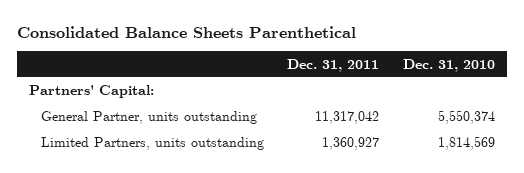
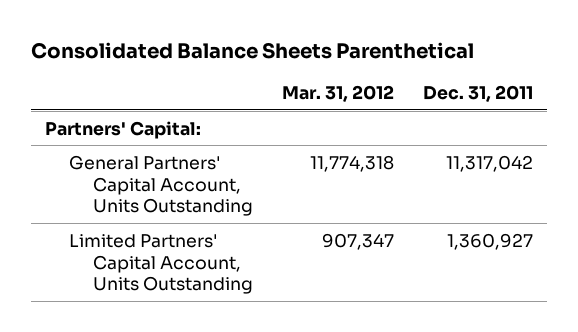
[402,58,495,72] Dec. 31, 2010 -> none
none -> [282,85,395,103] Mar. 31, 2012
[40,111,257,125] General Partner, units outstanding -> [69,154,254,217] General Partners' Capital Account, Units Outstanding
[40,137,264,151] Limited Partners, units outstanding -> [69,233,254,295] Limited Partners' Capital Account, Units Outstanding

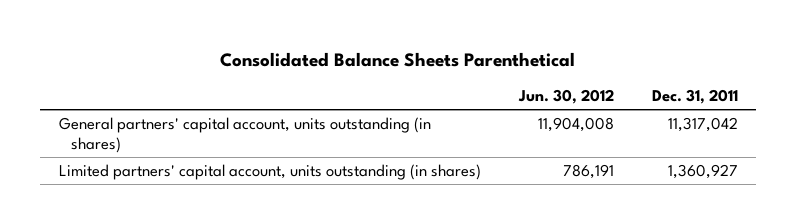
[282,85,395,103] Mar. 31, 2012 -> none
none -> [517,88,614,104] Jun. 30, 2012
[45,120,202,139] Partners' Capital: -> none
[69,154,254,217] General Partners' Capital Account, Units Outstanding -> [58,116,431,153] General partners' capital account, units outstanding (in shares)
[69,233,254,295] Limited Partners' Capital Account, Units Outstanding -> [58,163,481,180] Limited partners' capital account, units outstanding (in shares)

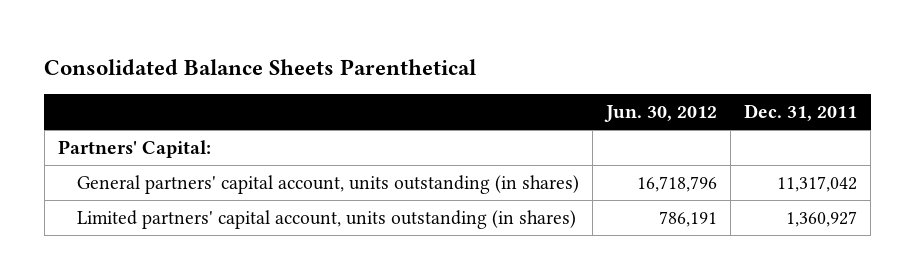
none -> [57,139,211,158] Partners' Capital:
[537,116,614,132] 11,904,008 -> [637,175,718,192] 16,718,796

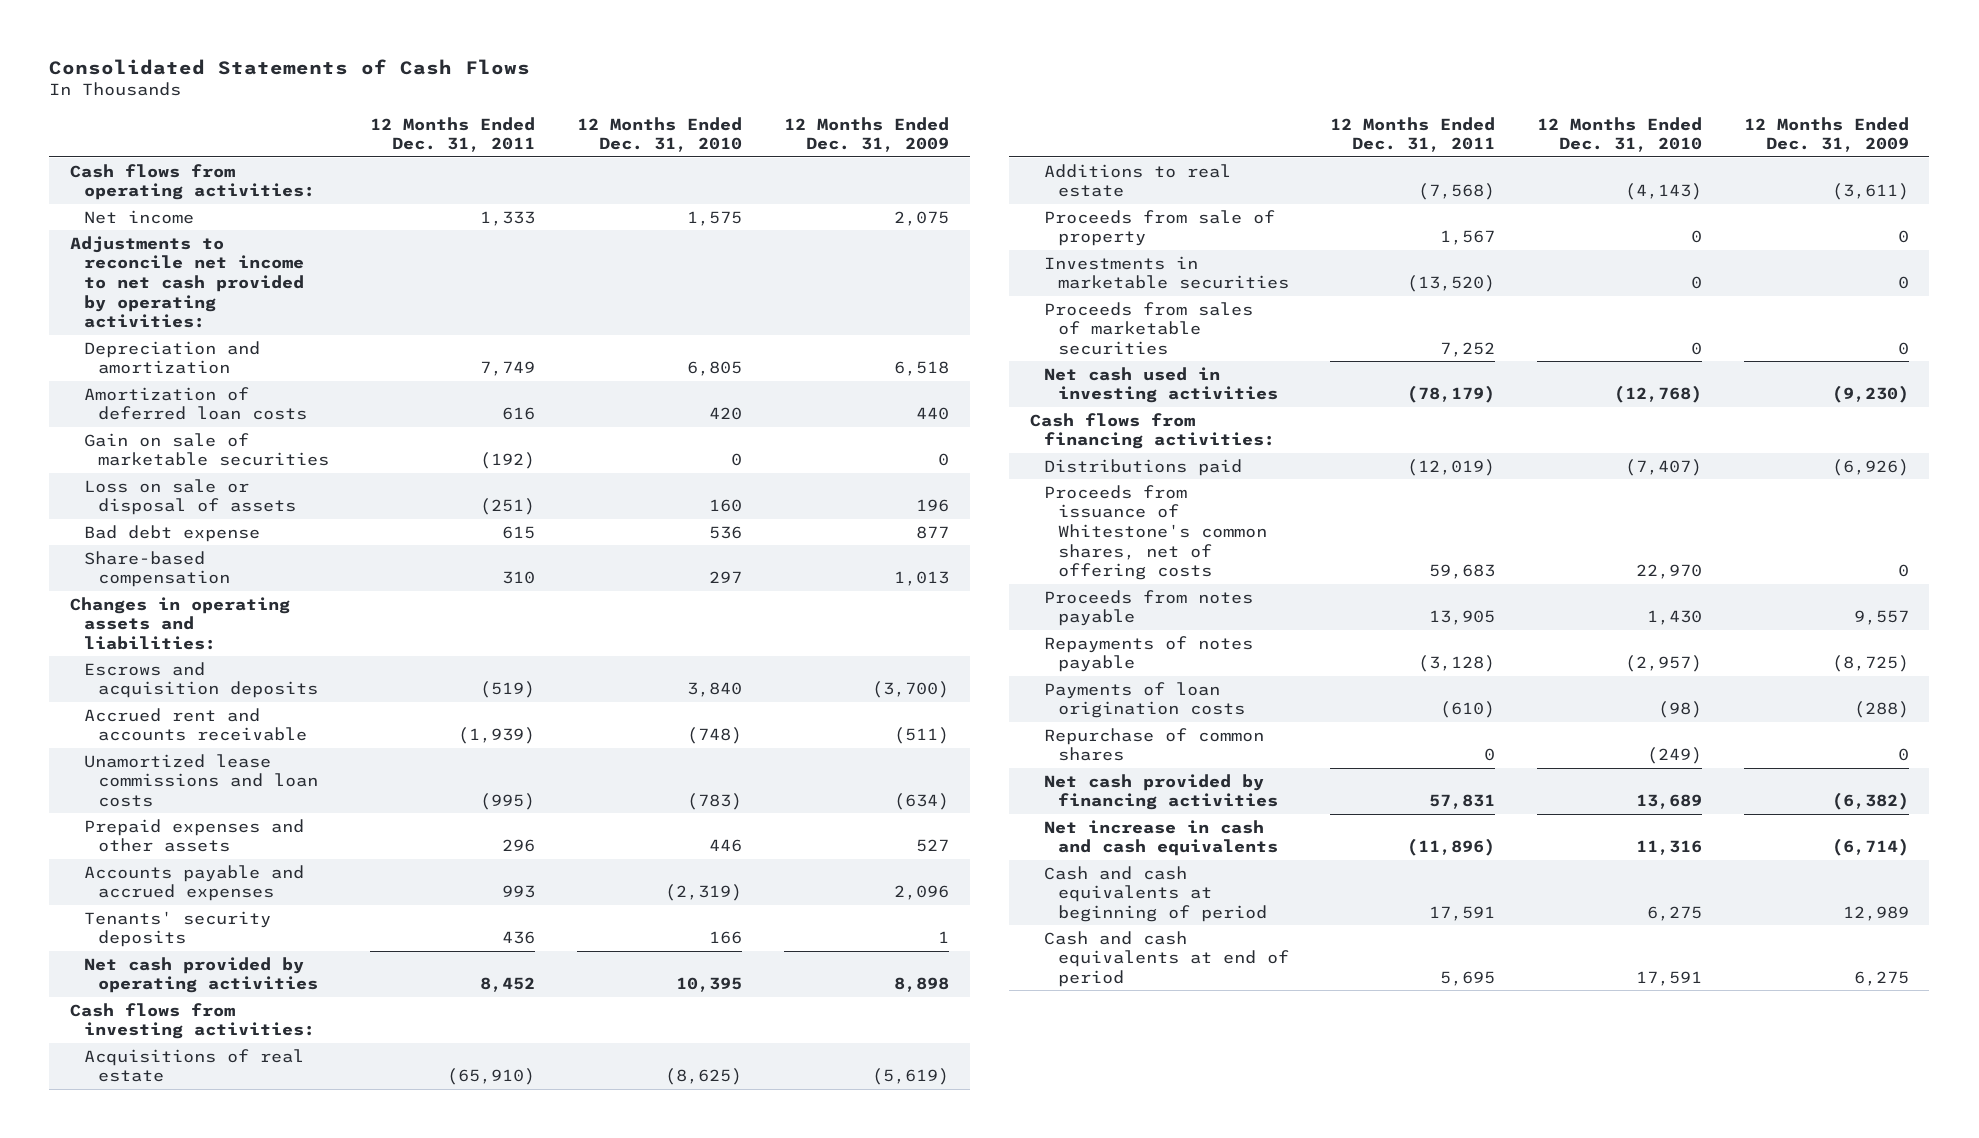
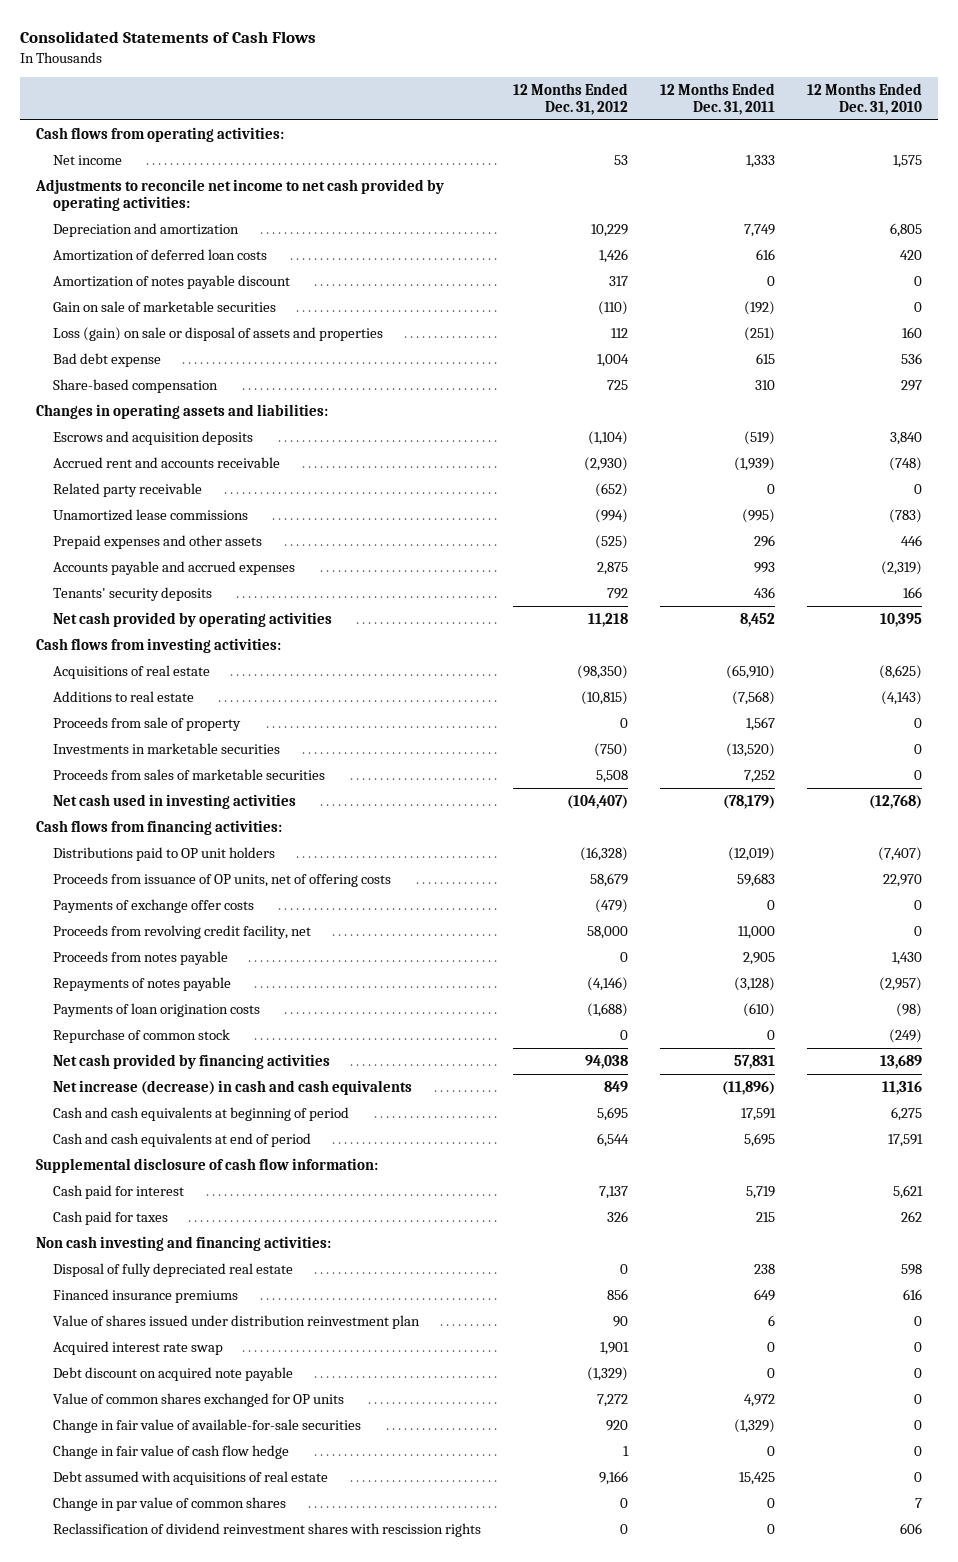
[783,116,949,153] 12 Months Ended Dec. 31, 2009 -> none
none -> [512,82,628,116] 12 Months Ended Dec. 31, 2012
none -> [52,274,290,289] Amortization of notes payable discount
[83,478,296,516] Loss on sale or disposal of assets -> [52,326,383,341] Loss (gain) on sale or disposal of assets and properties
none -> [52,482,202,497] Related party receivable
[83,753,318,807] Unamortized lease commissions and loan costs -> [52,508,248,521] Unamortized lease commissions
[1043,458,1242,476] Distributions paid -> [52,846,275,861] Distributions paid to OP unit holders
[1043,484,1267,581] Proceeds from issuance of Whitestone's common shares, net of offering costs -> [52,872,391,887] Proceeds from issuance of OP units, net of offering costs
none -> [52,898,254,913] Payments of exchange offer costs
none -> [52,924,311,939] Proceeds from revolving credit facility, net
[1429,610,1496,626] 13,905 -> [742,951,775,965] 2,905
[1043,727,1264,762] Repurchase of common shares -> [52,1028,230,1043] Repurchase of common stock
[1043,819,1278,857] Net increase in cash and cash equivalents -> [52,1079,412,1095] Net increase (decrease) in cash and cash equivalents
none -> [36,1157,379,1173] Supplemental disclosure of cash flow information:
none -> [52,1184,184,1199] Cash paid for interest
none -> [52,1210,168,1225] Cash paid for taxes
none -> [36,1235,332,1251] Non cash investing and financing activities:
none -> [52,1262,293,1277] Disposal of fully depreciated real estate
none -> [52,1288,238,1303] Financed insurance premiums
none -> [52,1314,420,1329] Value of shares issued under distribution reinvestment plan
none -> [52,1340,223,1355] Acquired interest rate swap
none -> [52,1366,293,1381] Debt discount on acquired note payable
none -> [52,1392,344,1407] Value of common shares exchanged for OP units
none -> [52,1418,361,1433] Change in fair value of available-for-sale securities
none -> [52,1444,289,1459] Change in fair value of cash flow hedge
none -> [52,1470,328,1485] Debt assumed with acquisitions of real estate
none -> [52,1496,286,1511] Change in par value of common shares
none -> [52,1522,481,1537] Reclassification of dividend reinvestment shares with rescission rights

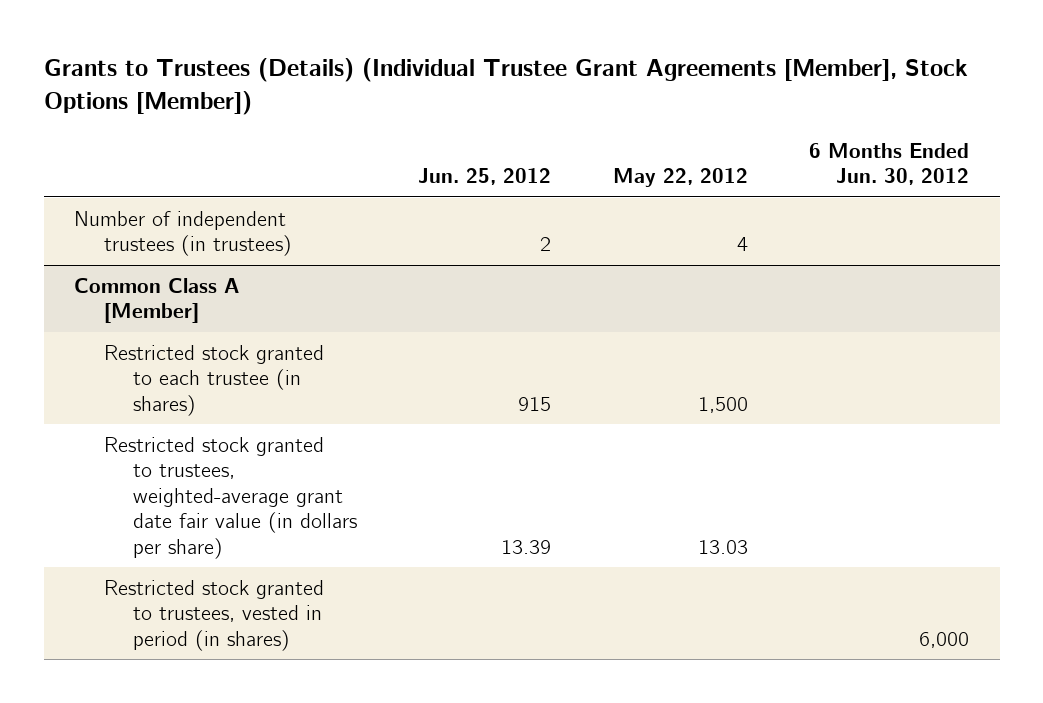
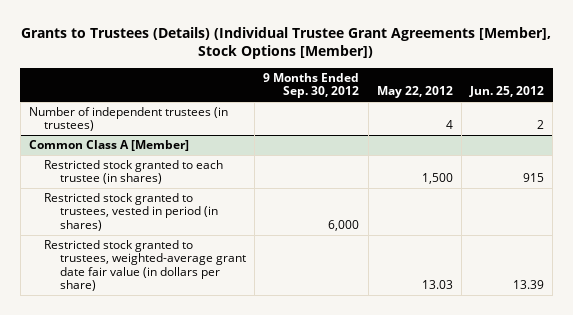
[808,142,969,186] 6 Months Ended Jun. 30, 2012 -> none
none -> [263,72,360,99] 9 Months Ended Sep. 30, 2012
[103,436,358,559] Restricted stock granted to trustees, weighted-average grant date fair value (in dollars per share) -> [44,240,247,292] Restricted stock granted to trustees, weighted-average grant date fair value (in dollars per share)

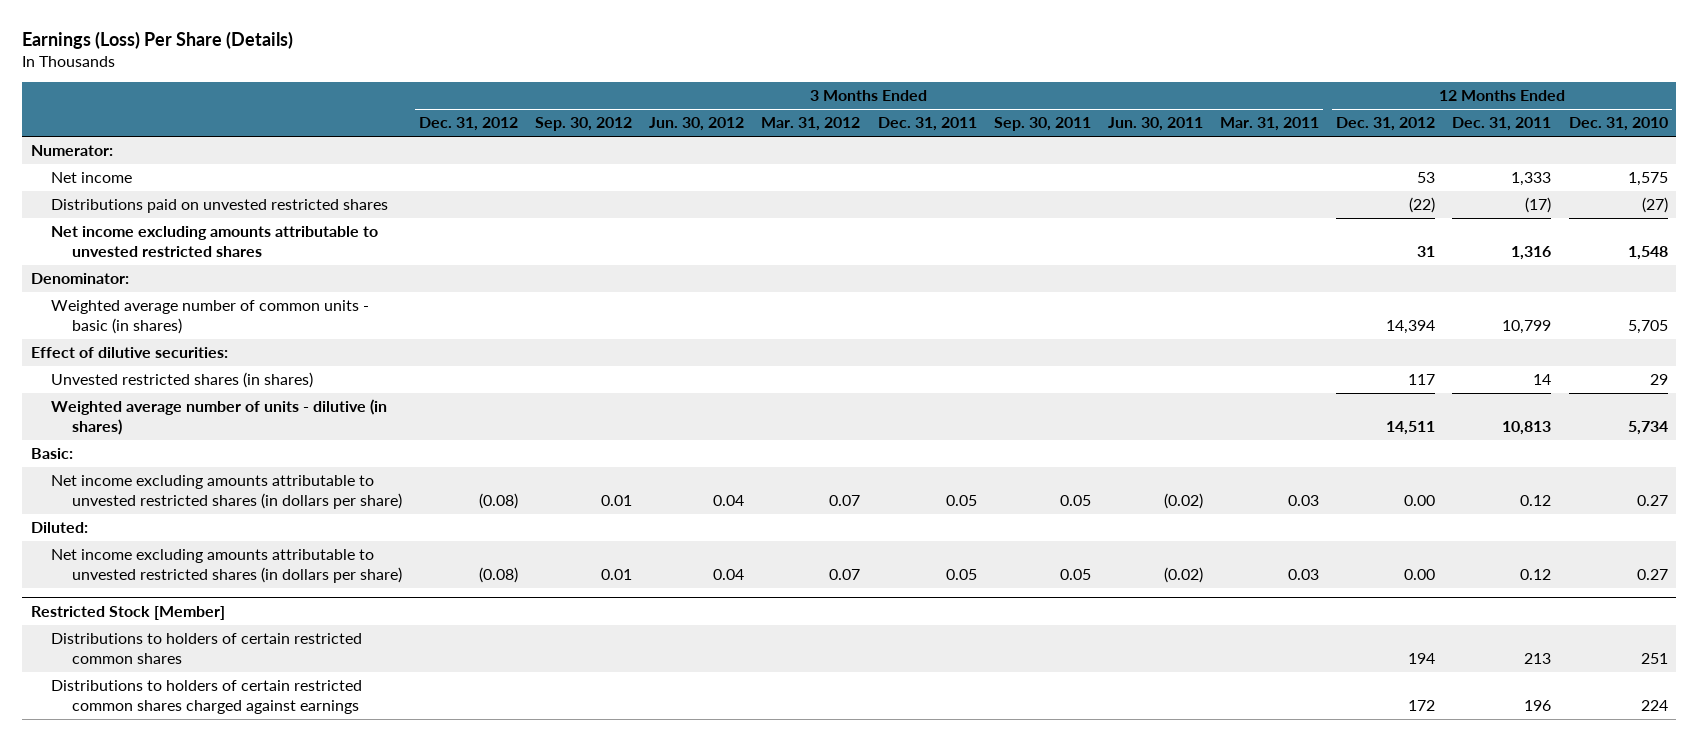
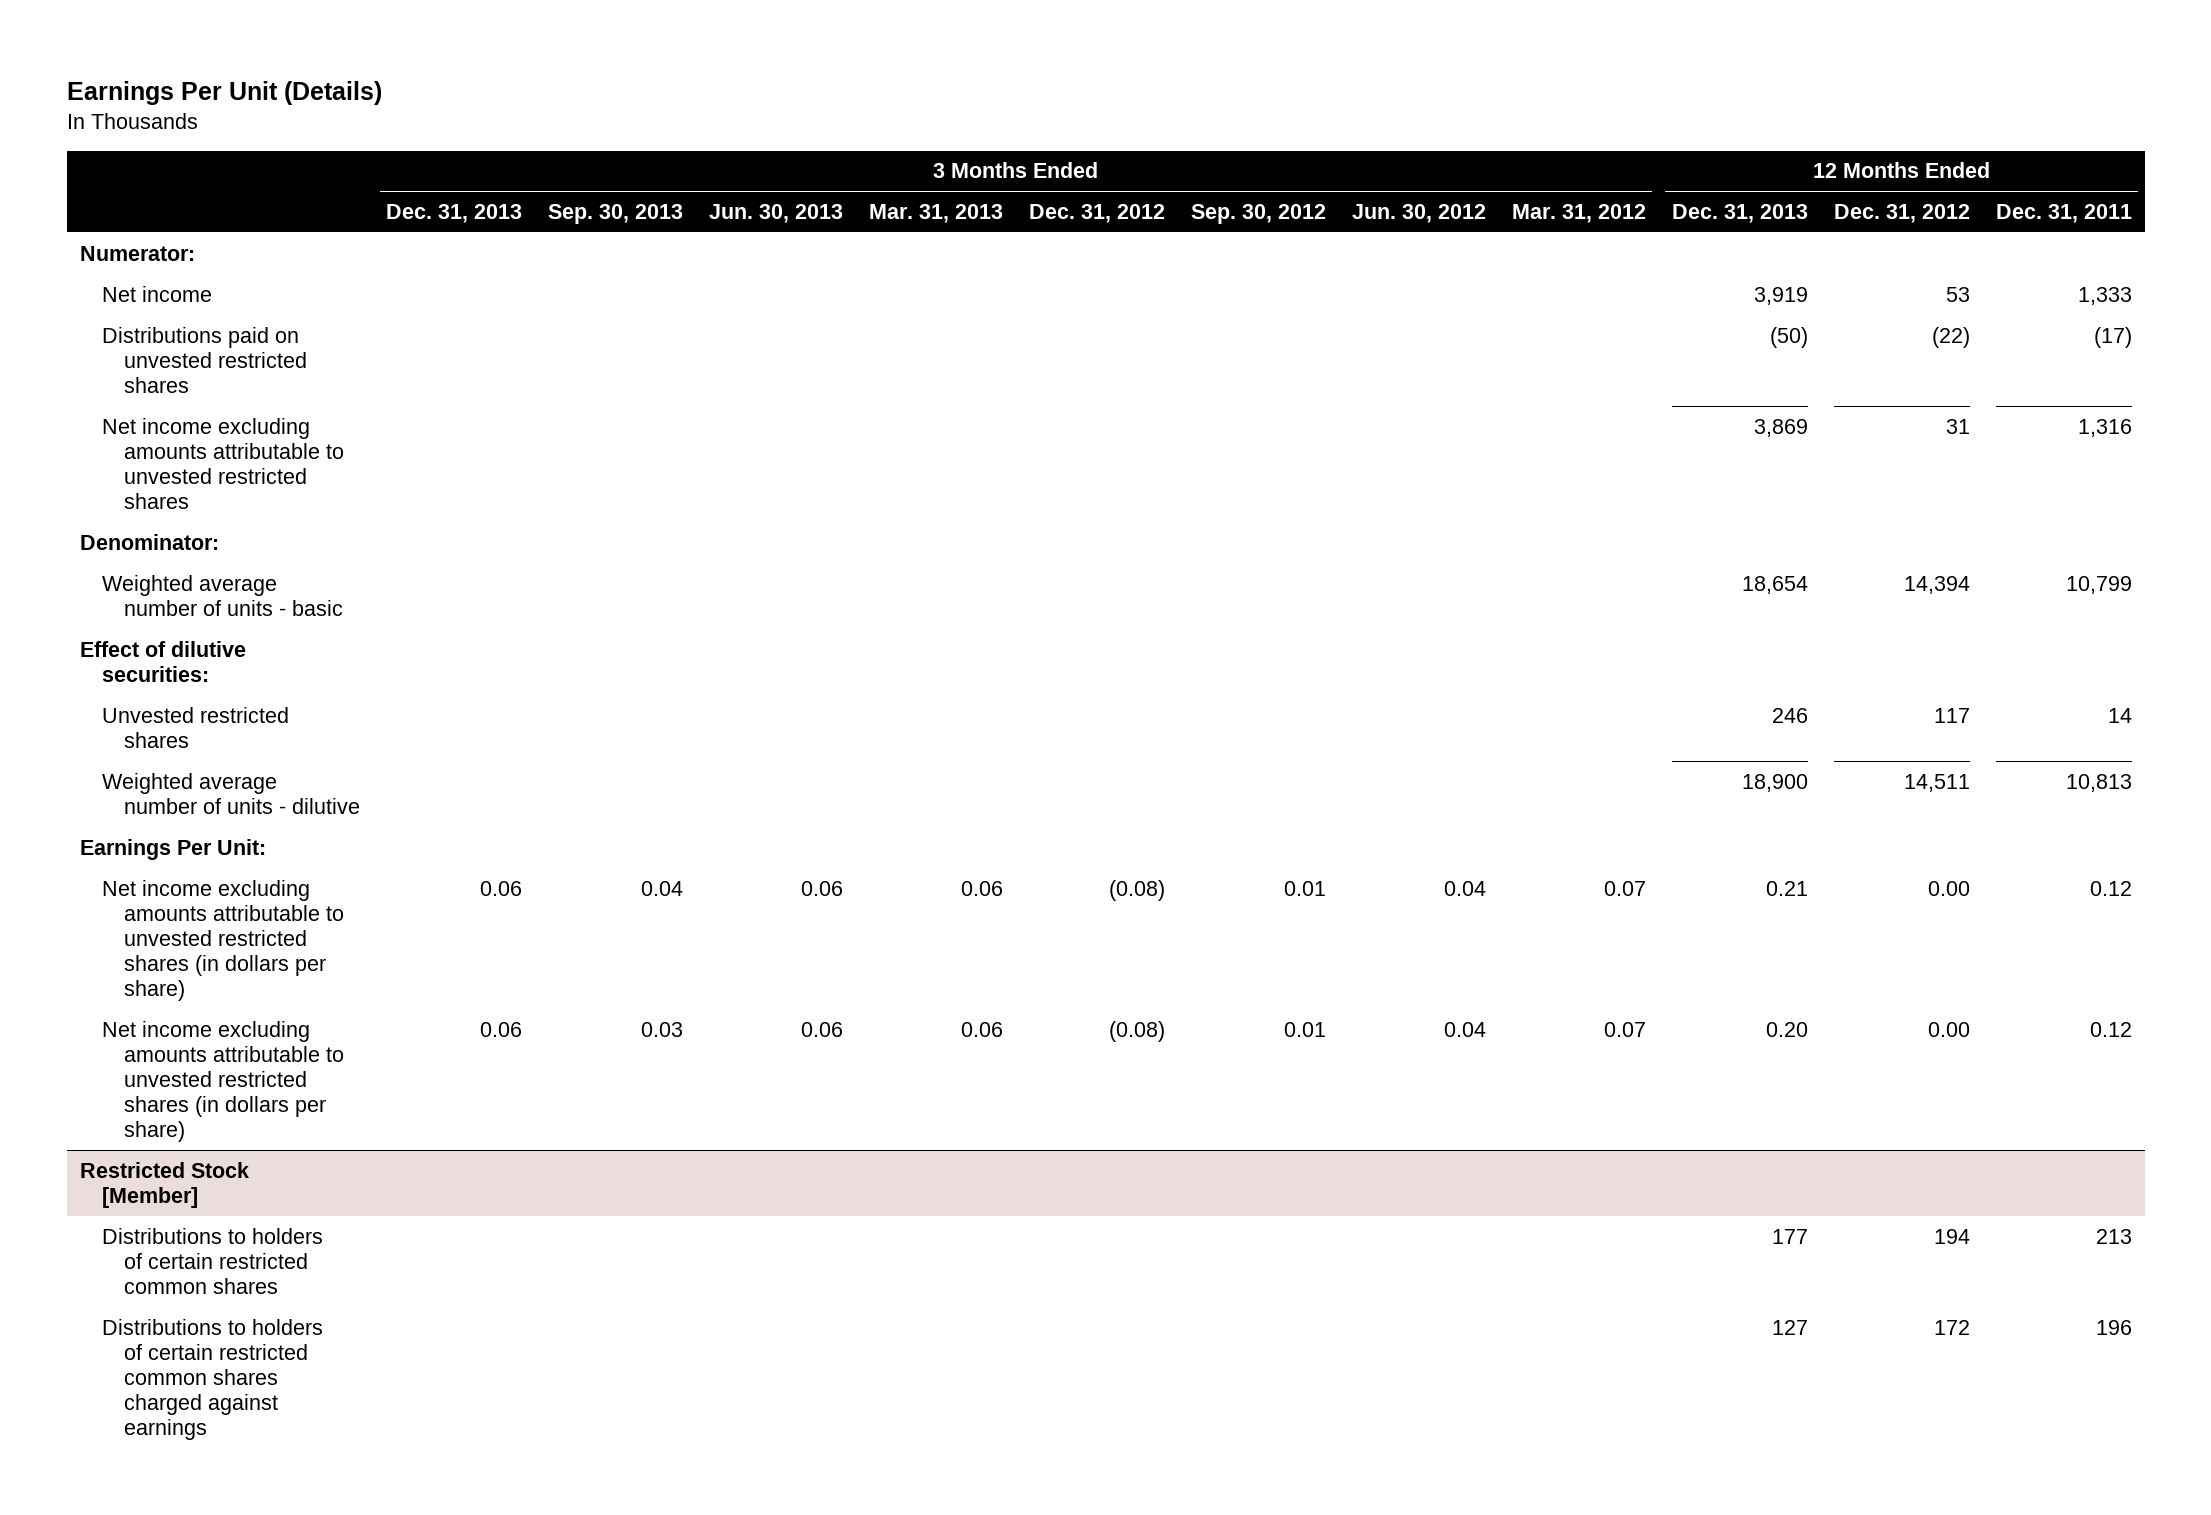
[21,30,293,49] Earnings (Loss) Per Share (Details) -> [66,81,382,106] Earnings Per Unit (Details)
[877,117,977,132] Dec. 31, 2011 -> none
[993,117,1091,132] Sep. 30, 2011 -> none
[1107,117,1203,132] Jun. 30, 2011 -> none
[1220,117,1320,132] Mar. 31, 2011 -> none
[1568,117,1668,132] Dec. 31, 2010 -> none
none -> [386,204,523,224] Dec. 31, 2013
none -> [548,204,684,225] Sep. 30, 2013
none -> [709,204,844,224] Jun. 30, 2013
none -> [869,204,1004,224] Mar. 31, 2013
none -> [1671,204,1808,224] Dec. 31, 2013
[51,300,370,335] Weighted average number of common units - basic (in shares) -> [101,574,344,616] Weighted average number of units - basic
[30,448,73,460] Basic: -> none
[51,372,314,389] Unvested restricted shares (in shares) -> [101,706,289,748] Unvested restricted shares
[51,399,388,436] Weighted average number of units - dilutive (in shares) -> [101,772,361,814] Weighted average number of units - dilutive
none -> [79,838,266,860] Earnings Per Unit:
[30,522,88,534] Diluted: -> none

